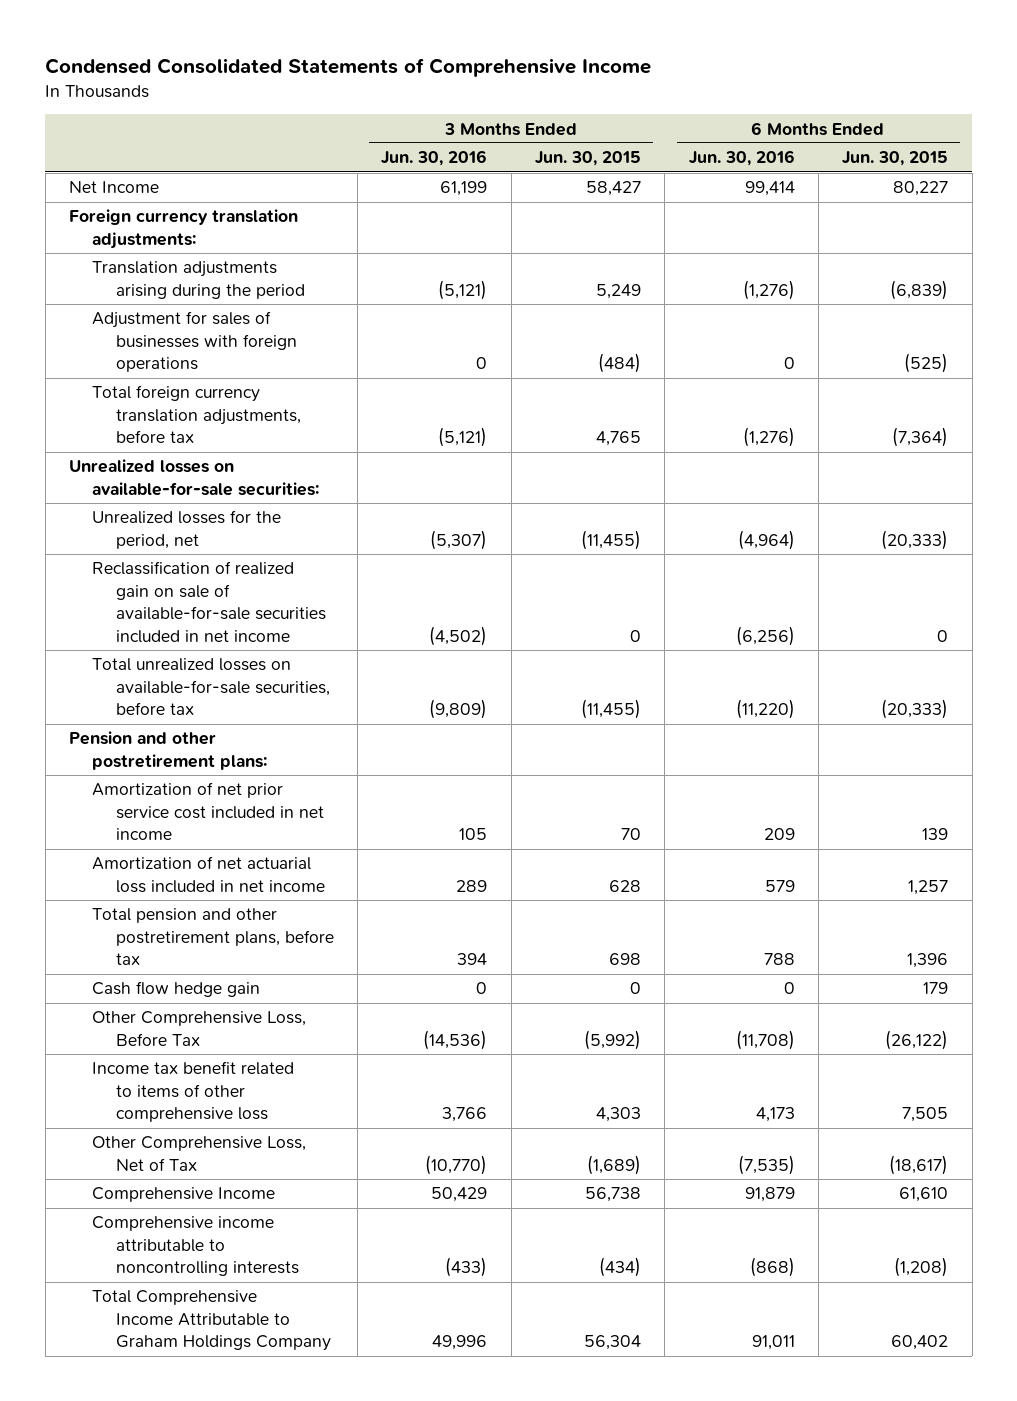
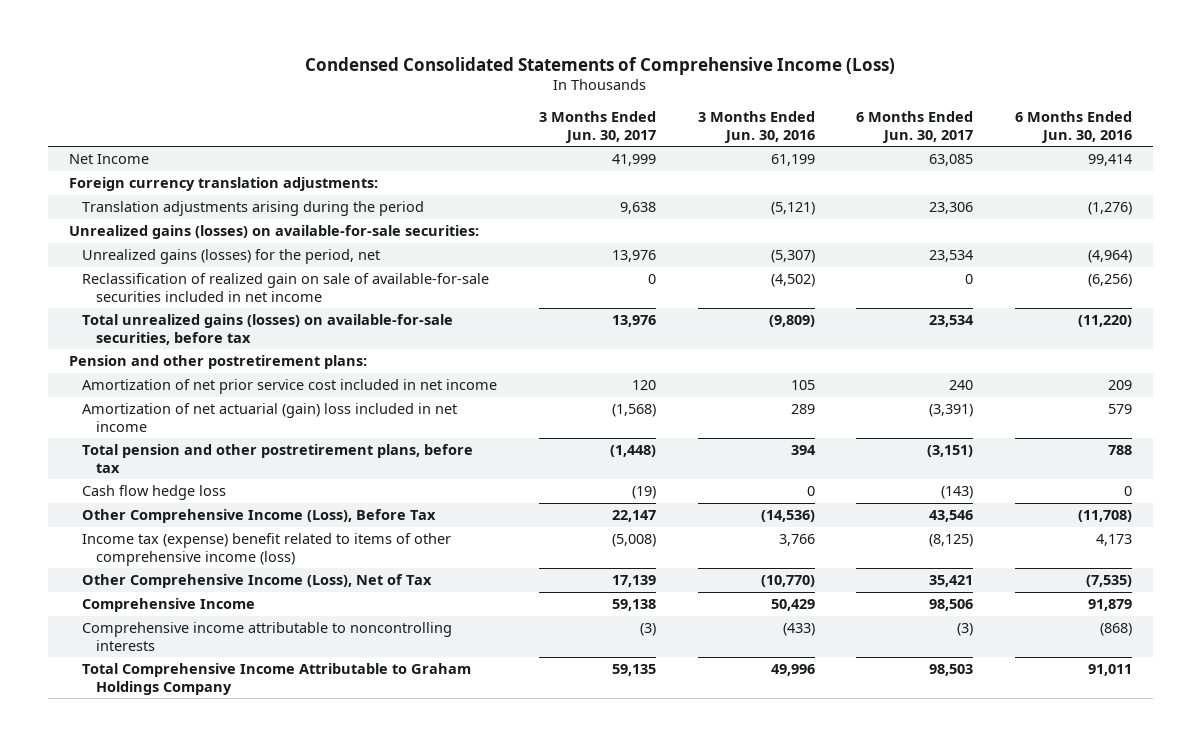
[45,57,652,77] Condensed Consolidated Statements of Comprehensive Income -> [305,56,896,75] Condensed Consolidated Statements of Comprehensive Income (Loss)
[534,151,641,167] Jun. 30, 2015 -> none
[842,151,949,167] Jun. 30, 2015 -> none
none -> [538,111,656,143] 3 Months Ended Jun. 30, 2017
none -> [856,111,974,143] 6 Months Ended Jun. 30, 2017
[92,311,297,373] Adjustment for sales of businesses with foreign operations -> none
[92,385,301,444] Total foreign currency translation adjustments, before tax -> none
[68,459,320,496] Unrealized losses on available-for-sale securities: -> [68,225,479,240] Unrealized gains (losses) on available-for-sale securities:
[92,510,282,549] Unrealized losses for the period, net -> [82,249,381,265] Unrealized gains (losses) for the period, net
[92,658,330,716] Total unrealized losses on available-for-sale securities, before tax -> [82,314,454,345] Total unrealized gains (losses) on available-for-sale securities, before tax
[92,856,325,893] Amortization of net actuarial loss included in net income -> [82,403,458,432] Amortization of net actuarial (gain) loss included in net income
[92,981,261,998] Cash flow hedge gain -> [82,485,227,501] Cash flow hedge loss
[92,1011,307,1046] Other Comprehensive Loss, Before Tax -> [82,509,437,524] Other Comprehensive Income (Loss), Before Tax
[92,1061,295,1123] Income tax benefit related to items of other comprehensive loss -> [82,533,452,566] Income tax (expense) benefit related to items of other comprehensive income (loss)
[92,1136,307,1171] Other Comprehensive Loss, Net of Tax -> [82,574,433,589] Other Comprehensive Income (Loss), Net of Tax

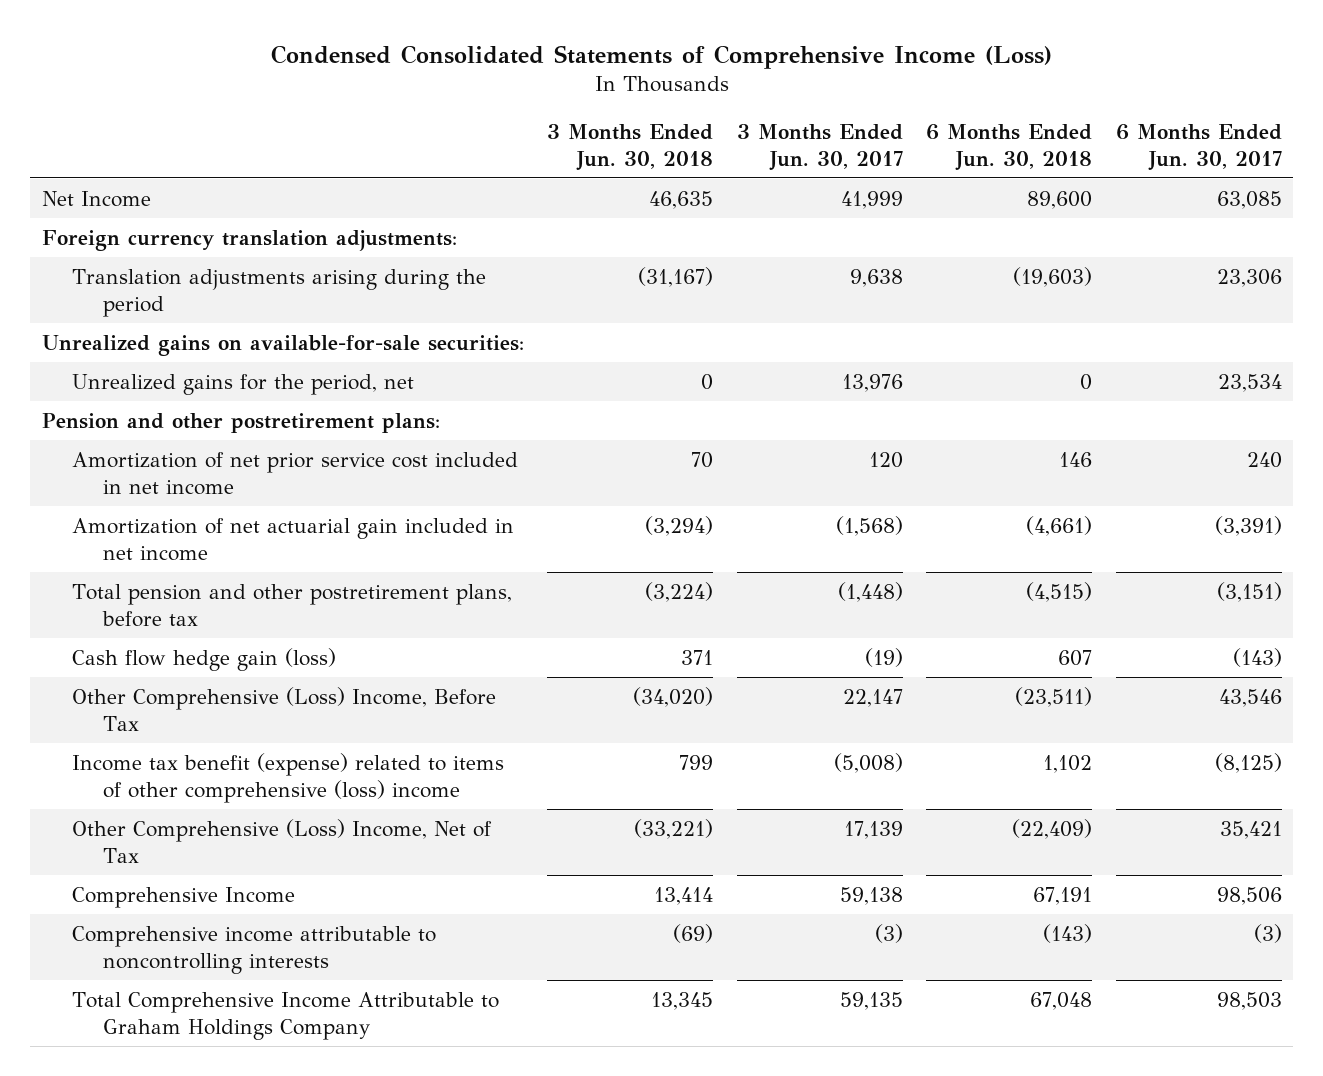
[697,111,815,143] 3 Months Ended Jun. 30, 2016 -> none
[1015,111,1133,143] 6 Months Ended Jun. 30, 2016 -> none
none -> [547,123,714,171] 3 Months Ended Jun. 30, 2018
none -> [926,123,1093,171] 6 Months Ended Jun. 30, 2018
[82,273,490,302] Reclassification of realized gain on sale of available-for-sale securities included in net income -> none
[82,314,454,345] Total unrealized gains (losses) on available-for-sale securities, before tax -> none
[68,225,479,240] Unrealized gains (losses) on available-for-sale securities: -> [41,334,524,356] Unrealized gains on available-for-sale securities:
[82,249,381,265] Unrealized gains (losses) for the period, net -> [72,373,415,395] Unrealized gains for the period, net
[82,403,458,432] Amortization of net actuarial (gain) loss included in net income -> [72,517,515,561] Amortization of net actuarial gain included in net income
[82,485,227,501] Cash flow hedge loss -> [72,647,337,671] Cash flow hedge gain (loss)
[82,509,437,524] Other Comprehensive Income (Loss), Before Tax -> [72,686,497,731] Other Comprehensive (Loss) Income, Before Tax
[82,533,452,566] Income tax (expense) benefit related to items of other comprehensive income (loss) -> [72,752,505,803] Income tax benefit (expense) related to items of other comprehensive (loss) income
[82,574,433,589] Other Comprehensive Income (Loss), Net of Tax -> [72,818,493,863] Other Comprehensive (Loss) Income, Net of Tax

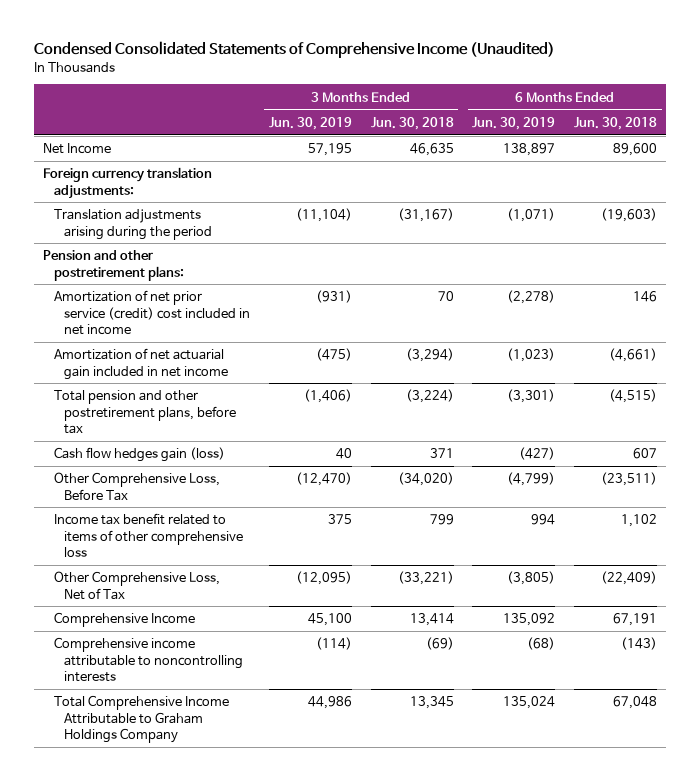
[270,44,1052,69] Condensed Consolidated Statements of Comprehensive Income (Loss) -> [34,41,556,59] Condensed Consolidated Statements of Comprehensive Income (Unaudited)
[736,123,903,171] 3 Months Ended Jun. 30, 2017 -> none
[1115,123,1282,171] 6 Months Ended Jun. 30, 2017 -> none
none -> [269,116,353,130] Jun. 30, 2019
none -> [472,116,556,130] Jun. 30, 2019
[41,334,524,356] Unrealized gains on available-for-sale securities: -> none
[72,373,415,395] Unrealized gains for the period, net -> none
[72,451,519,495] Amortization of net prior service cost included in net income -> [53,290,251,335] Amortization of net prior service (credit) cost included in net income
[72,647,337,671] Cash flow hedge gain (loss) -> [53,447,225,463] Cash flow hedges gain (loss)
[72,686,497,731] Other Comprehensive (Loss) Income, Before Tax -> [53,472,220,501] Other Comprehensive Loss, Before Tax
[72,752,505,803] Income tax benefit (expense) related to items of other comprehensive (loss) income -> [53,513,244,557] Income tax benefit related to items of other comprehensive loss
[72,818,493,863] Other Comprehensive (Loss) Income, Net of Tax -> [53,571,220,600] Other Comprehensive Loss, Net of Tax

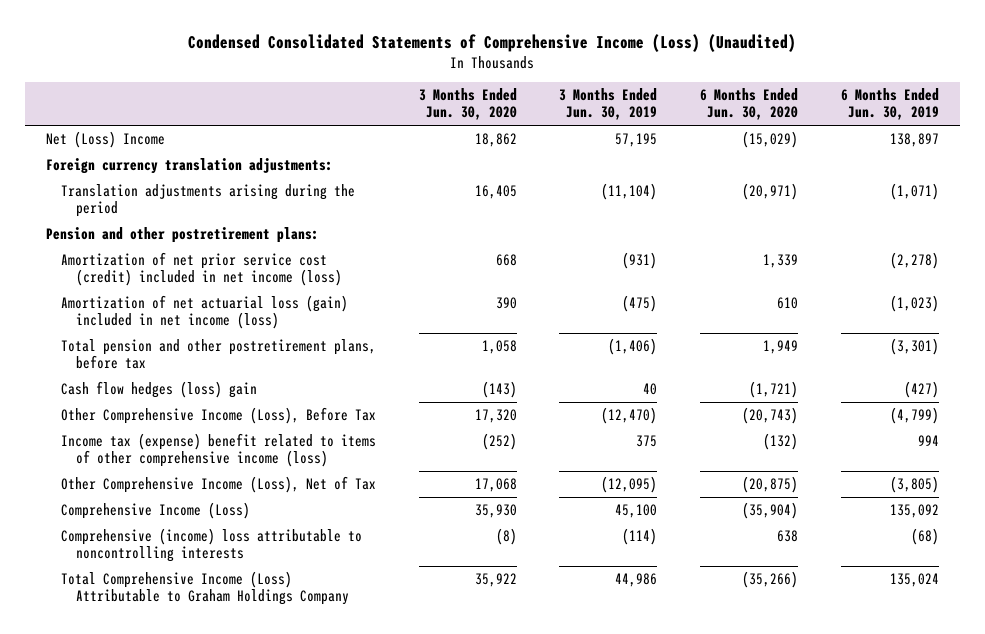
[34,41,556,59] Condensed Consolidated Statements of Comprehensive Income (Unaudited) -> [188,33,797,52] Condensed Consolidated Statements of Comprehensive Income (Loss) (Unaudited)
[370,116,454,130] Jun. 30, 2018 -> none
[574,116,658,130] Jun. 30, 2018 -> none
none -> [418,88,517,121] 3 Months Ended Jun. 30, 2020
none -> [700,88,799,121] 6 Months Ended Jun. 30, 2020
[43,143,112,155] Net Income -> [46,130,166,148] Net (Loss) Income
[53,290,251,335] Amortization of net prior service (credit) cost included in net income -> [61,251,343,287] Amortization of net prior service cost (credit) included in net income (loss)
[53,348,229,380] Amortization of net actuarial gain included in net income -> [61,294,349,330] Amortization of net actuarial loss (gain) included in net income (loss)
[53,447,225,463] Cash flow hedges gain (loss) -> [61,380,258,398] Cash flow hedges (loss) gain
[53,472,220,501] Other Comprehensive Loss, Before Tax -> [61,406,377,424] Other Comprehensive Income (Loss), Before Tax
[53,513,244,557] Income tax benefit related to items of other comprehensive loss -> [61,432,377,468] Income tax (expense) benefit related to items of other comprehensive income (loss)
[53,571,220,600] Other Comprehensive Loss, Net of Tax -> [61,475,377,493] Other Comprehensive Income (Loss), Net of Tax
[53,612,195,628] Comprehensive Income -> [61,501,251,519] Comprehensive Income (Loss)
[53,637,244,682] Comprehensive income attributable to noncontrolling interests -> [61,527,363,563] Comprehensive (income) loss attributable to noncontrolling interests
[53,695,229,743] Total Comprehensive Income Attributable to Graham Holdings Company -> [61,570,350,606] Total Comprehensive Income (Loss) Attributable to Graham Holdings Company

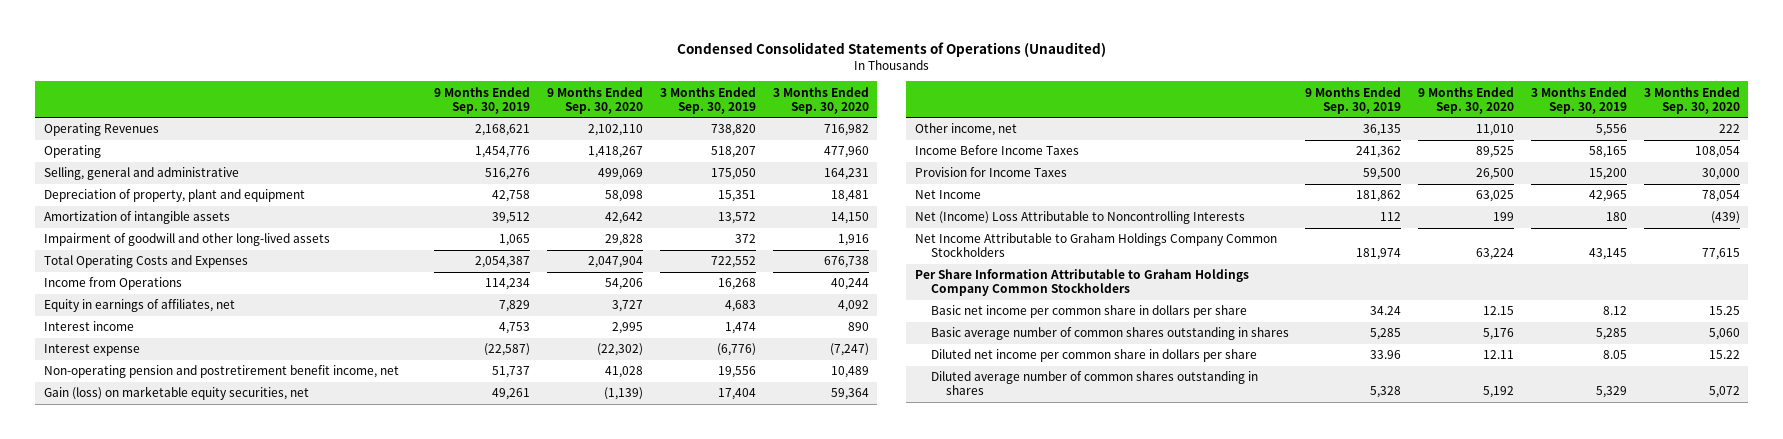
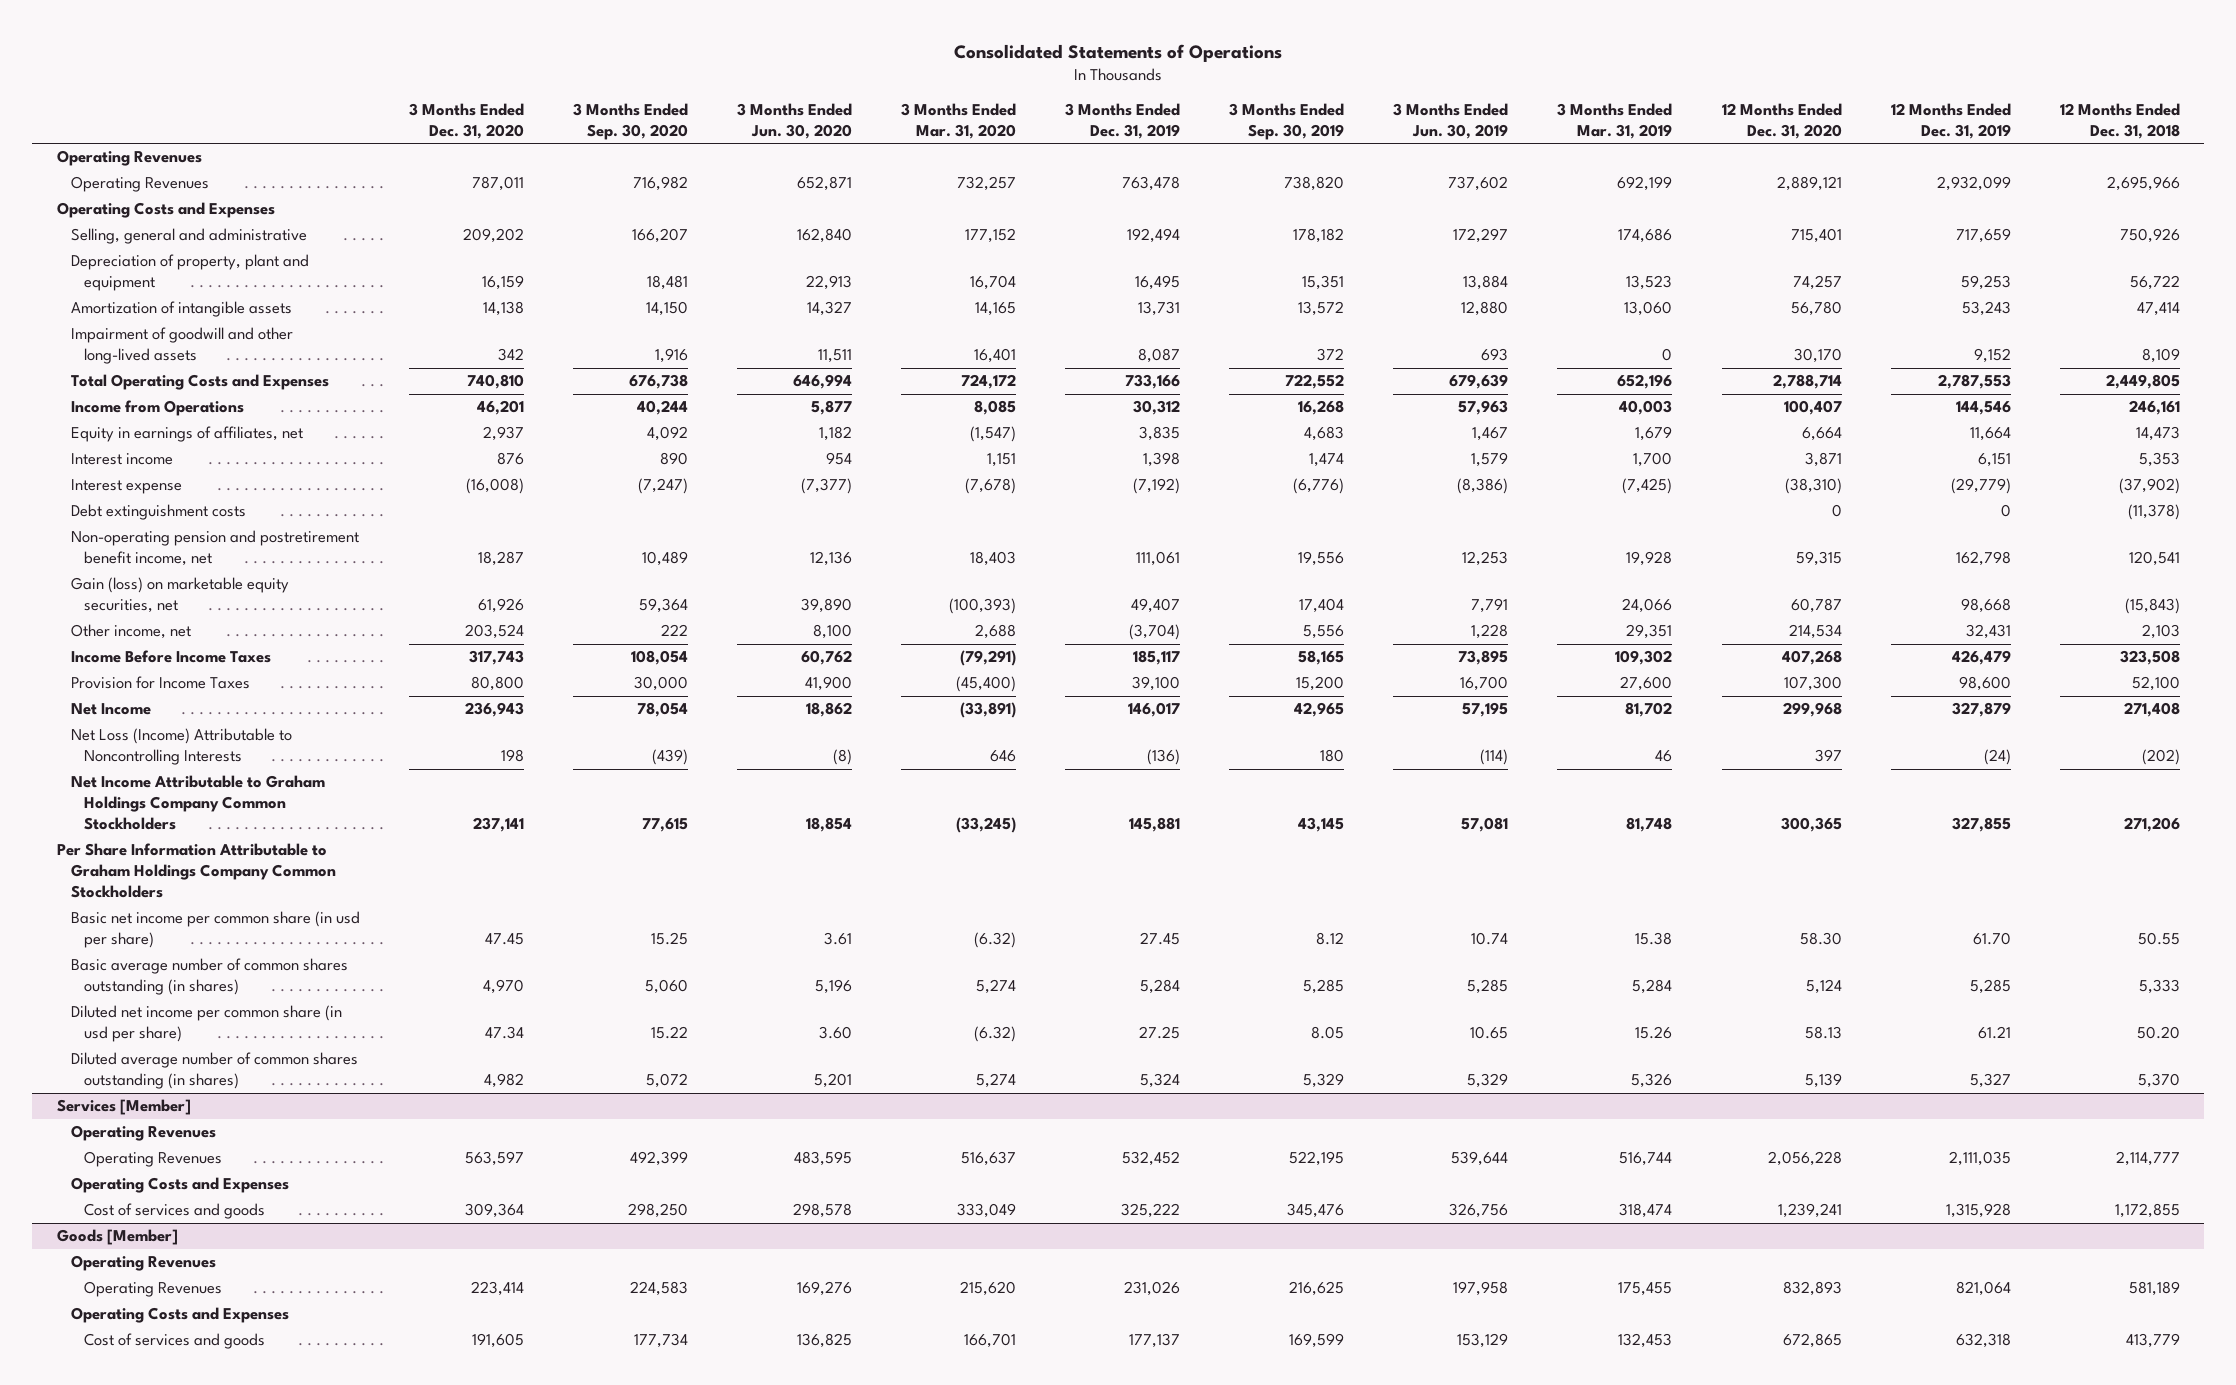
[676,41,1106,57] Condensed Consolidated Statements of Operations (Unaudited) -> [954,43,1283,62] Consolidated Statements of Operations
[434,86,531,114] 9 Months Ended Sep. 30, 2019 -> none
[546,86,643,114] 9 Months Ended Sep. 30, 2020 -> none
none -> [408,102,524,139] 3 Months Ended Dec. 31, 2020
none -> [736,102,852,139] 3 Months Ended Jun. 30, 2020
none -> [900,102,1016,139] 3 Months Ended Mar. 31, 2020
none -> [1065,102,1181,139] 3 Months Ended Dec. 31, 2019
none -> [1393,102,1509,139] 3 Months Ended Jun. 30, 2019
none -> [1557,102,1673,139] 3 Months Ended Mar. 31, 2019
none -> [1721,102,1842,139] 12 Months Ended Dec. 31, 2020
none -> [1890,102,2011,139] 12 Months Ended Dec. 31, 2019
none -> [2059,102,2180,139] 12 Months Ended Dec. 31, 2018
none -> [56,150,202,167] Operating Revenues
[43,145,101,159] Operating -> none
none -> [56,202,275,219] Operating Costs and Expenses
[710,168,756,181] 175,050 -> [1293,228,1345,244] 178,182
[823,168,869,181] 164,231 -> [631,228,688,244] 166,207
none -> [70,504,246,521] Debt extinguishment costs
[914,211,1245,225] Net (Income) Loss Attributable to Noncontrolling Interests -> [70,728,292,766] Net Loss (Income) Attributable to Noncontrolling Interests
[930,305,1247,319] Basic net income per common share in dollars per share -> [70,911,360,949] Basic net income per common share (in usd per share)
[930,327,1289,341] Basic average number of common shares outstanding in shares -> [70,958,348,996] Basic average number of common shares outstanding (in shares)
[930,349,1257,363] Diluted net income per common share in dollars per share -> [70,1005,342,1043] Diluted net income per common share (in usd per share)
[930,371,1258,396] Diluted average number of common shares outstanding in shares -> [70,1052,358,1090] Diluted average number of common shares outstanding (in shares)
none -> [56,1099,191,1116] Services [Member]
none -> [70,1125,216,1142] Operating Revenues
none -> [84,1151,223,1168] Operating Revenues
none -> [70,1177,289,1194] Operating Costs and Expenses
none -> [84,1203,266,1220] Cost of services and goods
none -> [56,1229,178,1246] Goods [Member]
none -> [70,1255,216,1272] Operating Revenues
none -> [84,1281,223,1298] Operating Revenues
none -> [70,1307,289,1324] Operating Costs and Expenses
none -> [84,1333,266,1350] Cost of services and goods

